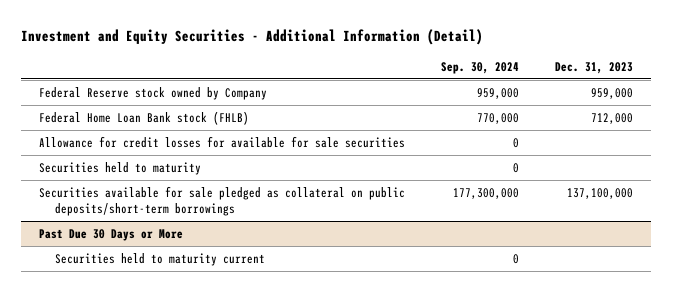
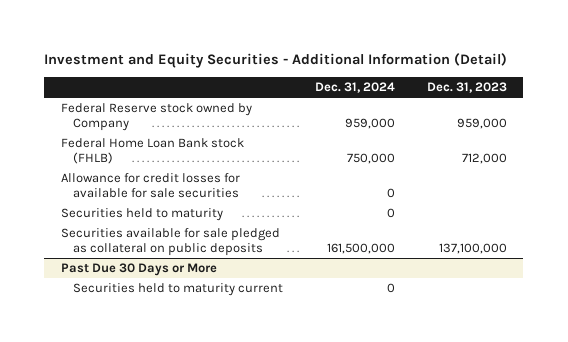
[441,61,520,74] Sep. 30, 2024 -> none
none -> [314,82,395,94] Dec. 31, 2024
[39,186,406,216] Securities available for sale pledged as collateral on public deposits/short-term borrowings -> [60,228,280,256] Securities available for sale pledged as collateral on public deposits

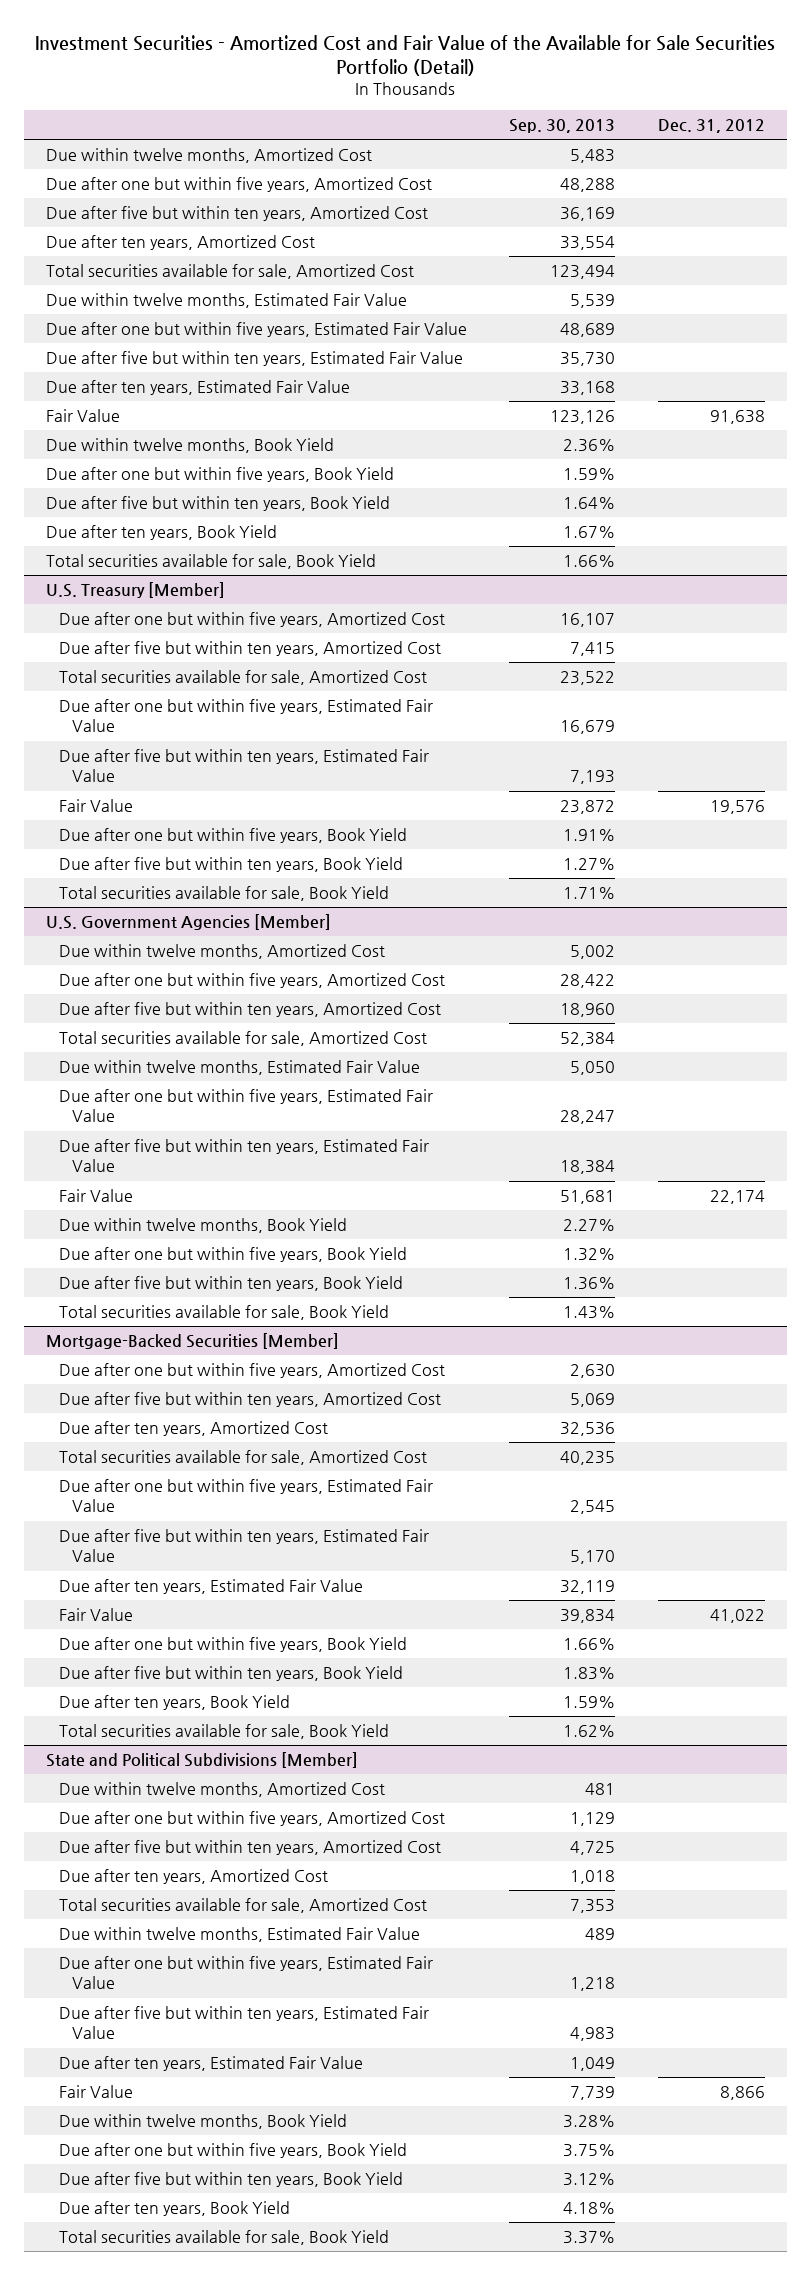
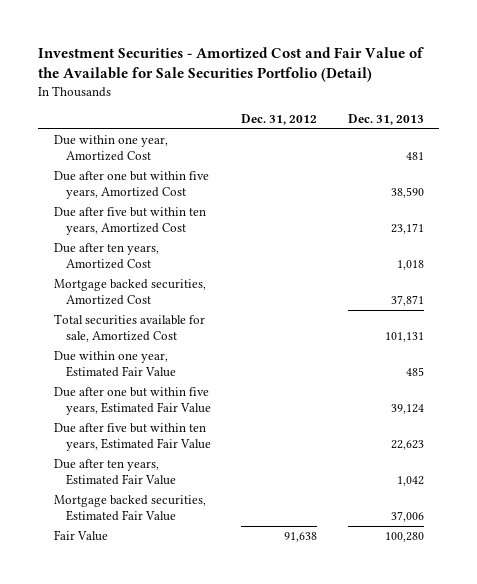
[509,118,616,133] Sep. 30, 2013 -> none
none -> [347,113,424,125] Dec. 31, 2013
[45,148,372,164] Due within twelve months, Amortized Cost -> [53,135,168,161] Due within one year, Amortized Cost
none -> [53,279,206,305] Mortgage backed securities, Amortized Cost
[45,293,407,309] Due within twelve months, Estimated Fair Value -> [53,351,176,377] Due within one year, Estimated Fair Value
none -> [53,495,206,521] Mortgage backed securities, Estimated Fair Value
[45,438,334,454] Due within twelve months, Book Yield -> none
[45,467,394,483] Due after one but within five years, Book Yield -> none
[45,496,390,512] Due after five but within ten years, Book Yield -> none
[45,525,277,541] Due after ten years, Book Yield -> none
[45,554,376,570] Total securities available for sale, Book Yield -> none
[45,582,225,599] U.S. Treasury [Member] -> none
[58,612,445,628] Due after one but within five years, Amortized Cost -> none
[58,641,441,657] Due after five but within ten years, Amortized Cost -> none
[58,670,427,686] Total securities available for sale, Amortized Cost -> none
[58,699,433,733] Due after one but within five years, Estimated Fair Value -> none
[58,749,429,783] Due after five but within ten years, Estimated Fair Value -> none
[58,799,133,813] Fair Value -> none
[58,828,407,844] Due after one but within five years, Book Yield -> none
[58,857,403,873] Due after five but within ten years, Book Yield -> none
[58,886,389,902] Total securities available for sale, Book Yield -> none
[45,914,331,931] U.S. Government Agencies [Member] -> none
[58,944,385,960] Due within twelve months, Amortized Cost -> none
[58,973,445,989] Due after one but within five years, Amortized Cost -> none
[58,1002,441,1018] Due after five but within ten years, Amortized Cost -> none
[58,1031,427,1047] Total securities available for sale, Amortized Cost -> none
[58,1060,420,1076] Due within twelve months, Estimated Fair Value -> none
[58,1089,433,1123] Due after one but within five years, Estimated Fair Value -> none
[58,1139,429,1173] Due after five but within ten years, Estimated Fair Value -> none
[58,1189,133,1203] Fair Value -> none
[58,1218,347,1234] Due within twelve months, Book Yield -> none
[58,1247,407,1263] Due after one but within five years, Book Yield -> none
[58,1276,403,1292] Due after five but within ten years, Book Yield -> none
[58,1305,389,1321] Total securities available for sale, Book Yield -> none
[45,1333,339,1350] Mortgage-Backed Securities [Member] -> none
[58,1363,445,1379] Due after one but within five years, Amortized Cost -> none
[58,1392,441,1408] Due after five but within ten years, Amortized Cost -> none
[58,1421,328,1437] Due after ten years, Amortized Cost -> none
[58,1450,427,1466] Total securities available for sale, Amortized Cost -> none
[58,1479,433,1513] Due after one but within five years, Estimated Fair Value -> none
[58,1529,429,1563] Due after five but within ten years, Estimated Fair Value -> none
[58,1579,363,1595] Due after ten years, Estimated Fair Value -> none
[58,1608,133,1622] Fair Value -> none
[58,1637,407,1653] Due after one but within five years, Book Yield -> none
[58,1666,403,1682] Due after five but within ten years, Book Yield -> none
[58,1695,290,1711] Due after ten years, Book Yield -> none
[58,1724,389,1740] Total securities available for sale, Book Yield -> none
[45,1752,358,1769] State and Political Subdivisions [Member] -> none
[58,1782,385,1798] Due within twelve months, Amortized Cost -> none
[58,1811,445,1827] Due after one but within five years, Amortized Cost -> none
[58,1840,441,1856] Due after five but within ten years, Amortized Cost -> none
[58,1869,328,1885] Due after ten years, Amortized Cost -> none
[58,1898,427,1914] Total securities available for sale, Amortized Cost -> none
[58,1927,420,1943] Due within twelve months, Estimated Fair Value -> none
[58,1956,433,1990] Due after one but within five years, Estimated Fair Value -> none
[58,2006,429,2040] Due after five but within ten years, Estimated Fair Value -> none
[58,2056,363,2072] Due after ten years, Estimated Fair Value -> none
[58,2085,133,2099] Fair Value -> none
[58,2114,347,2130] Due within twelve months, Book Yield -> none
[58,2143,407,2159] Due after one but within five years, Book Yield -> none
[58,2172,403,2188] Due after five but within ten years, Book Yield -> none
[58,2201,290,2217] Due after ten years, Book Yield -> none
[58,2230,389,2246] Total securities available for sale, Book Yield -> none

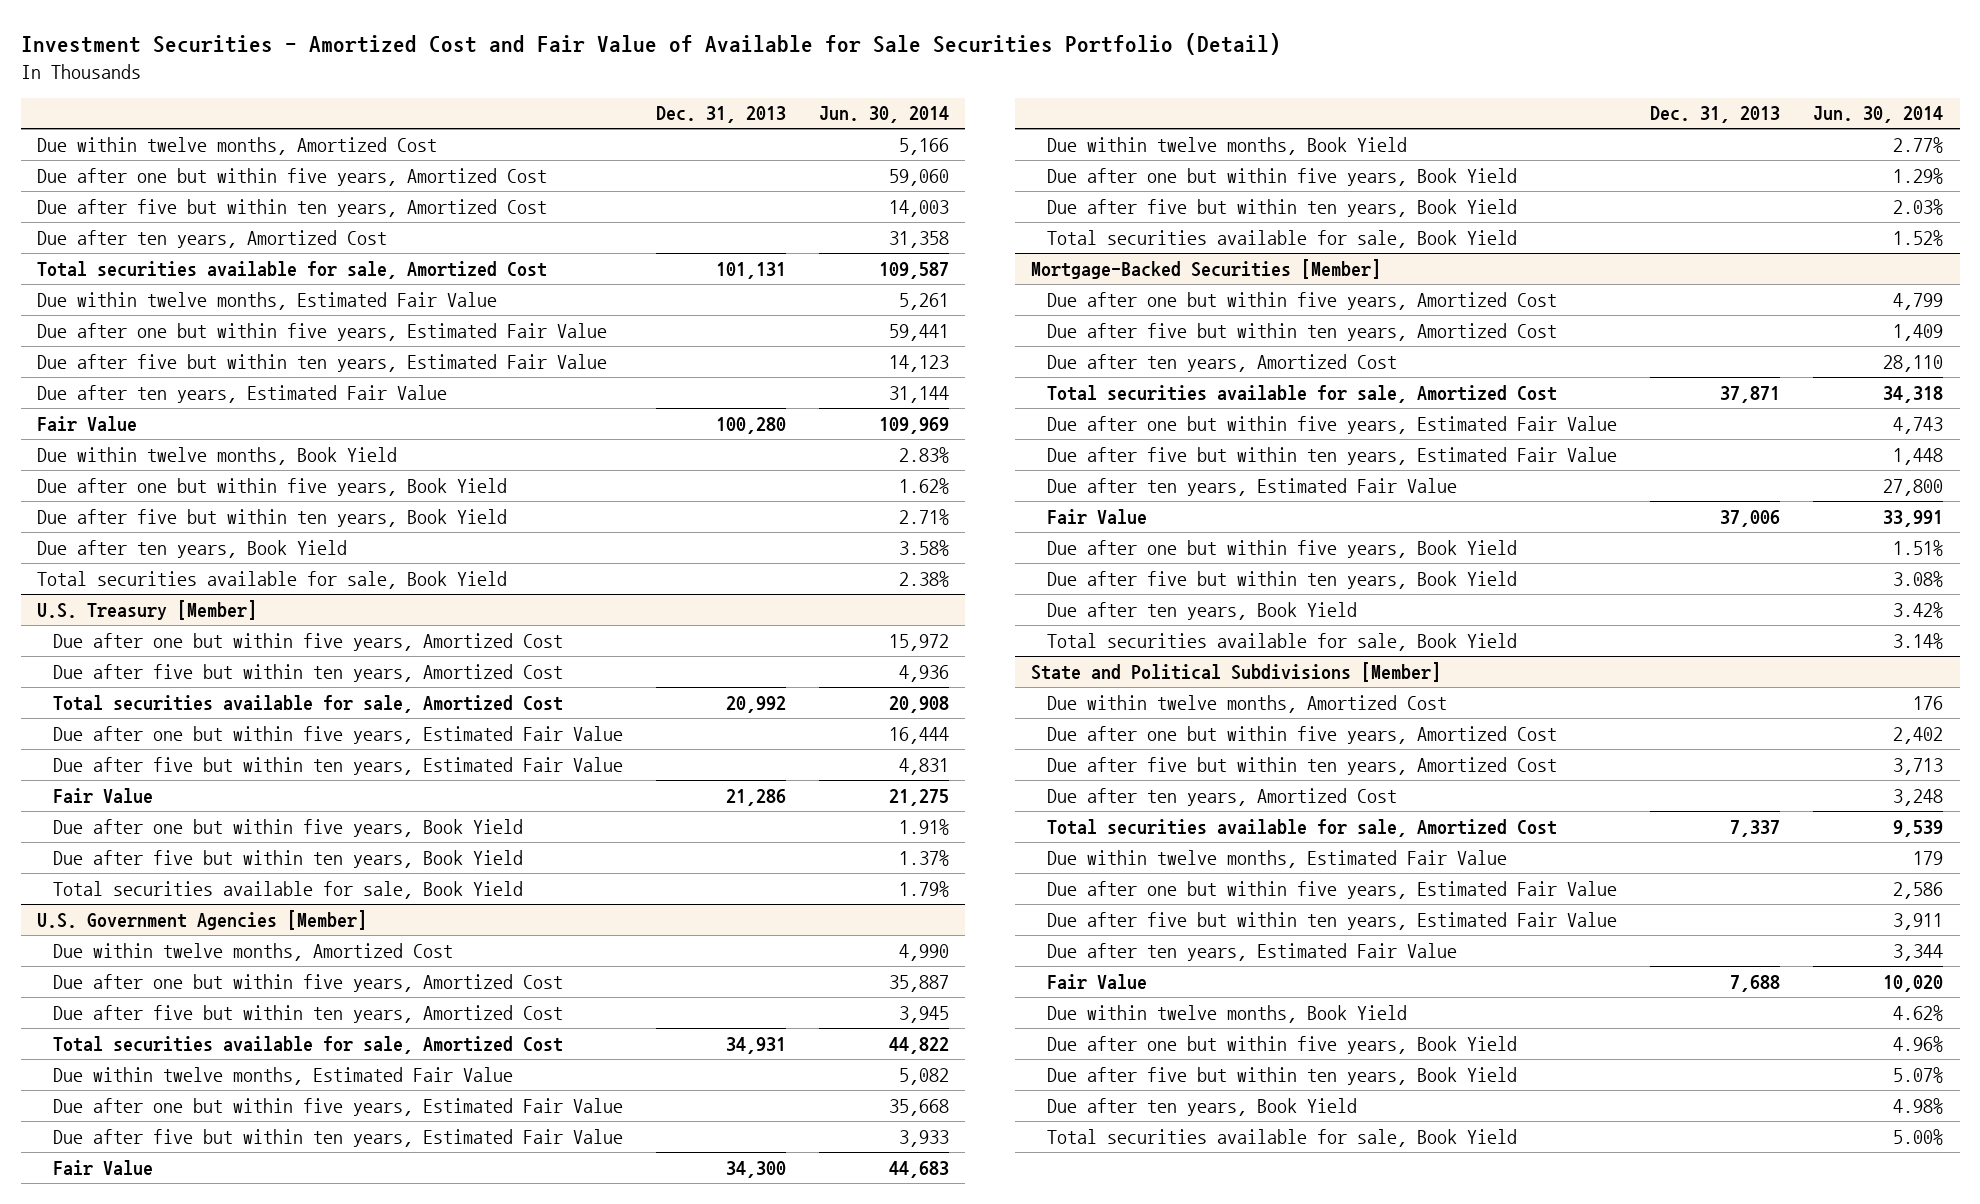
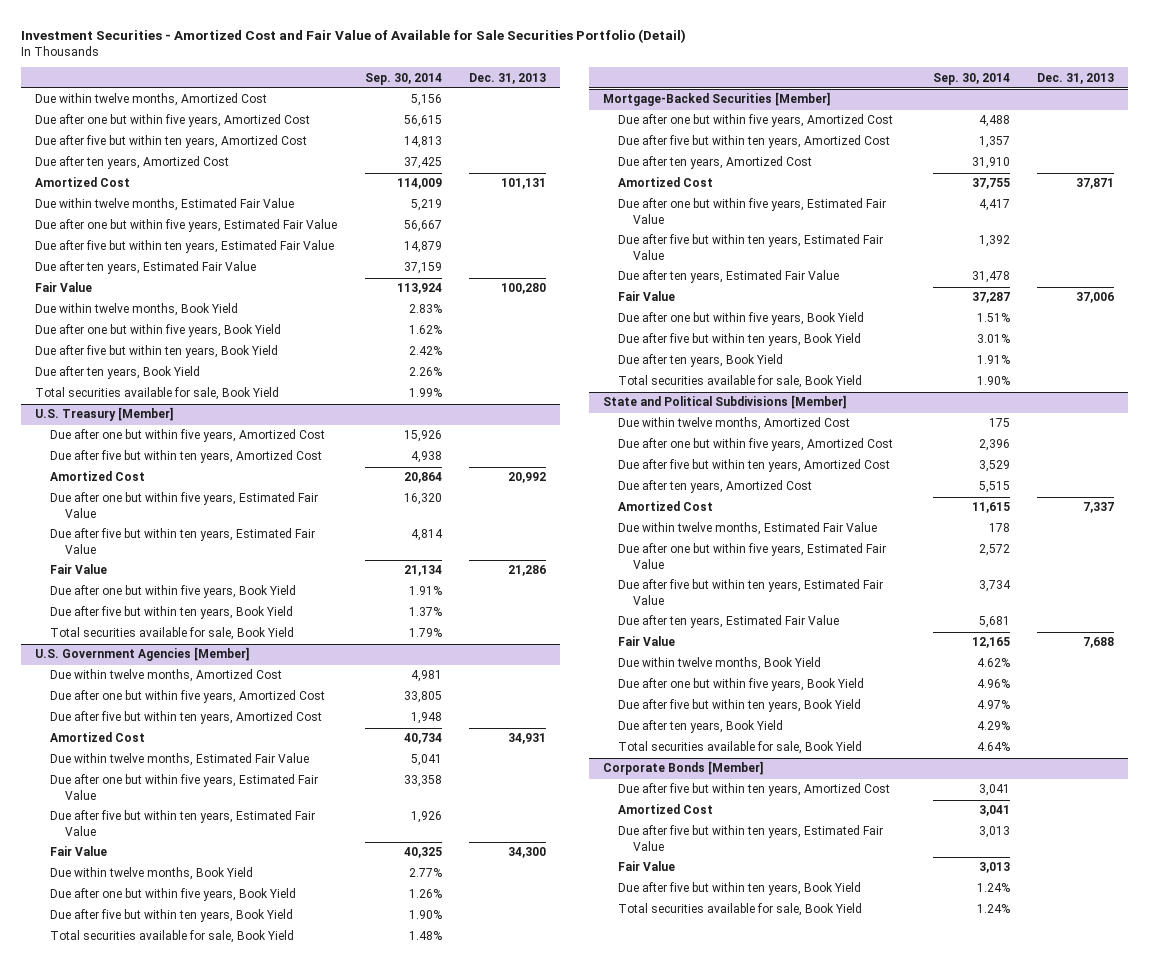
[818,106,949,124] Jun. 30, 2014 -> none
none -> [364,72,442,85] Sep. 30, 2014
[37,260,548,279] Total securities available for sale, Amortized Cost -> [35,177,131,188] Amortized Cost
[53,694,564,713] Total securities available for sale, Amortized Cost -> [50,471,146,482] Amortized Cost
[53,1035,564,1054] Total securities available for sale, Amortized Cost -> [50,732,146,743] Amortized Cost
[1047,384,1558,403] Total securities available for sale, Amortized Cost -> [618,177,714,188] Amortized Cost
[1047,818,1558,837] Total securities available for sale, Amortized Cost -> [618,501,714,512] Amortized Cost
none -> [603,761,764,776] Corporate Bonds [Member]
none -> [618,783,891,797] Due after five but within ten years, Amortized Cost
none -> [618,804,714,815] Amortized Cost
none -> [618,825,884,851] Due after five but within ten years, Estimated Fair Value
none -> [618,861,676,872] Fair Value
none -> [618,882,862,896] Due after five but within ten years, Book Yield
none -> [618,903,863,917] Total securities available for sale, Book Yield

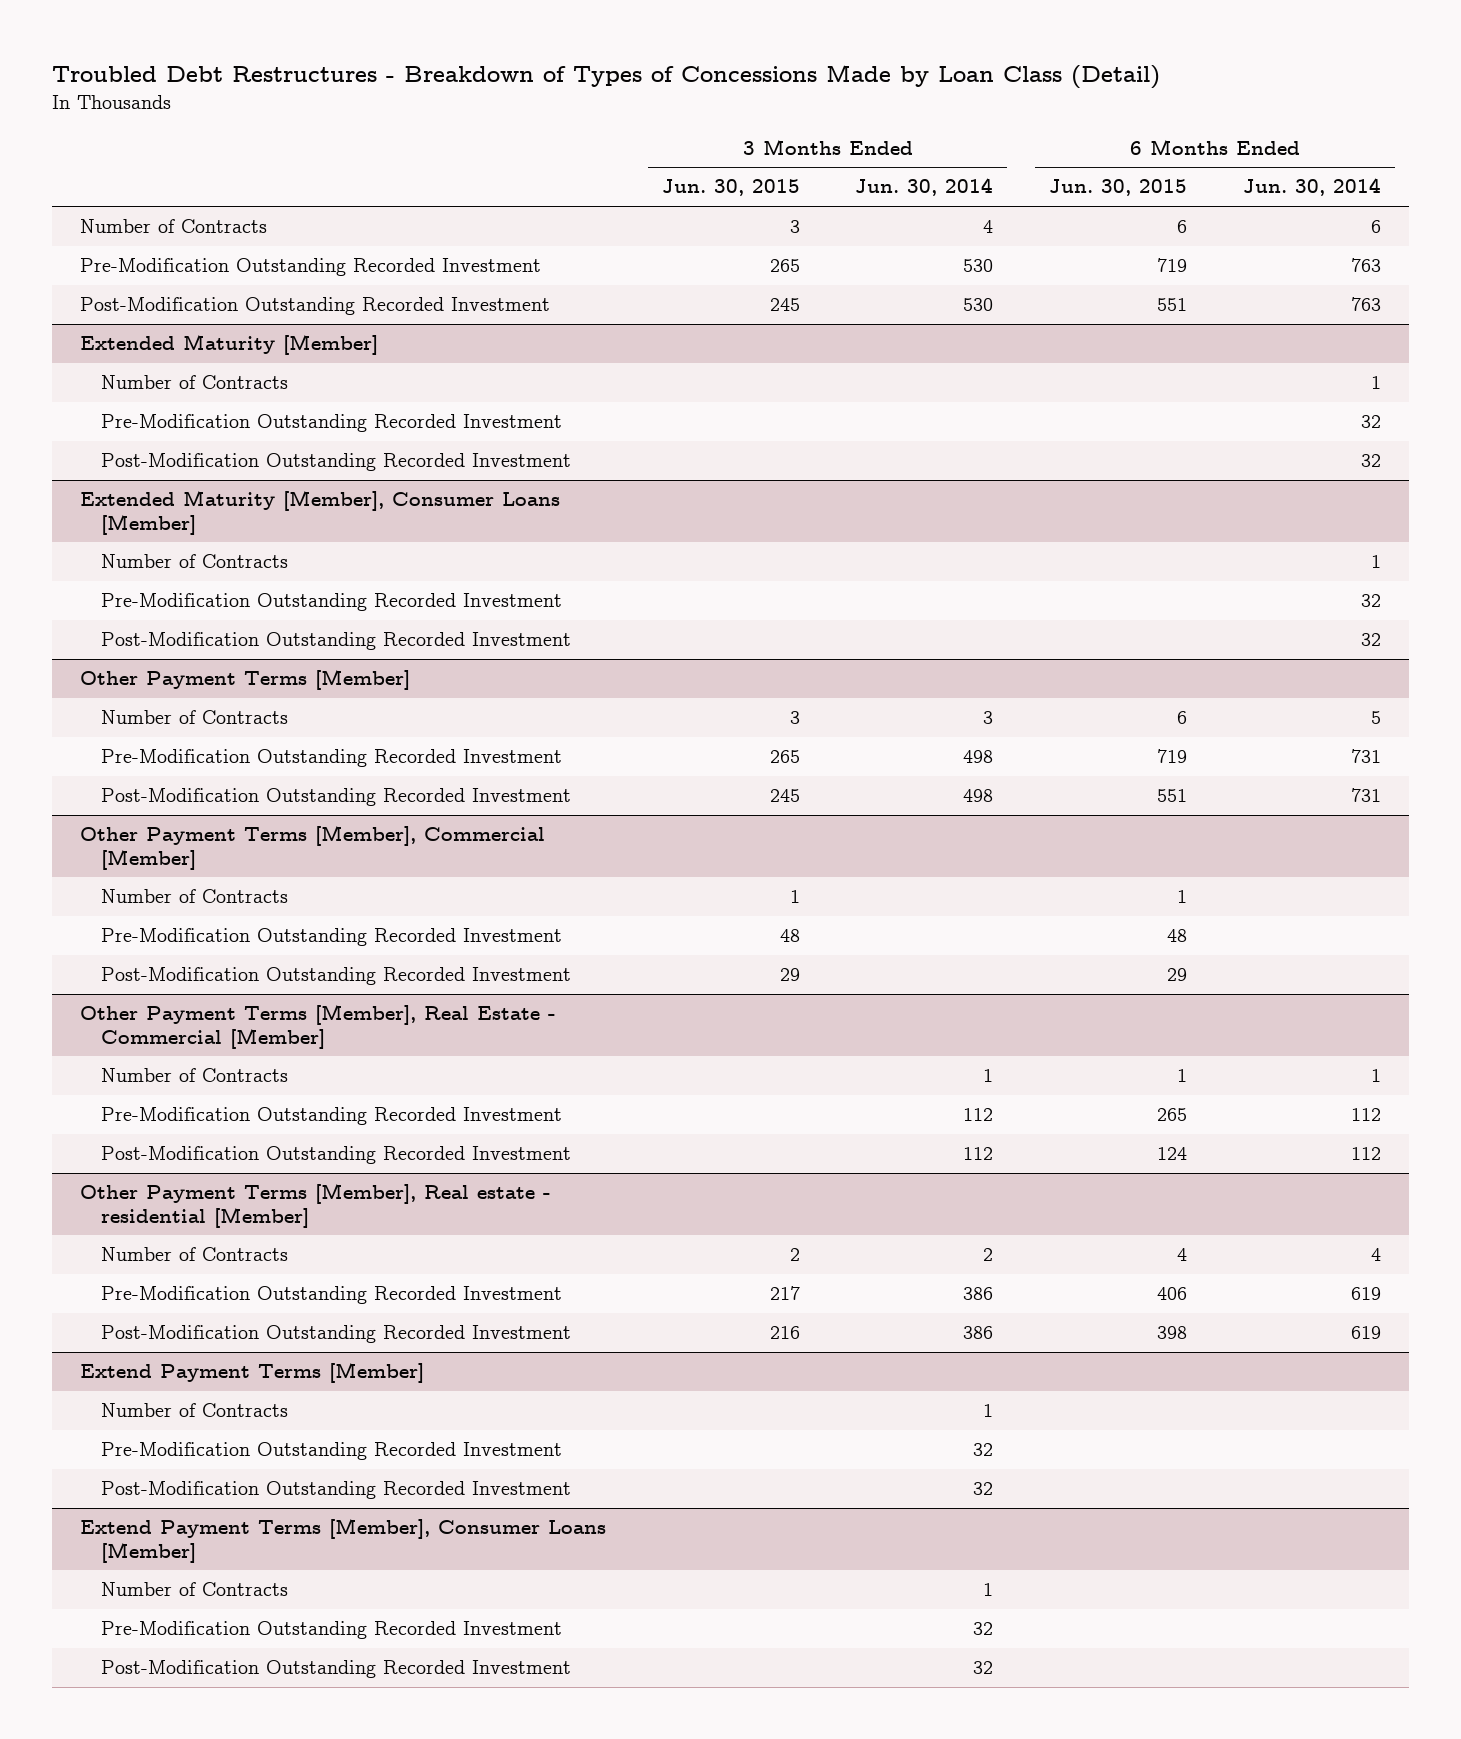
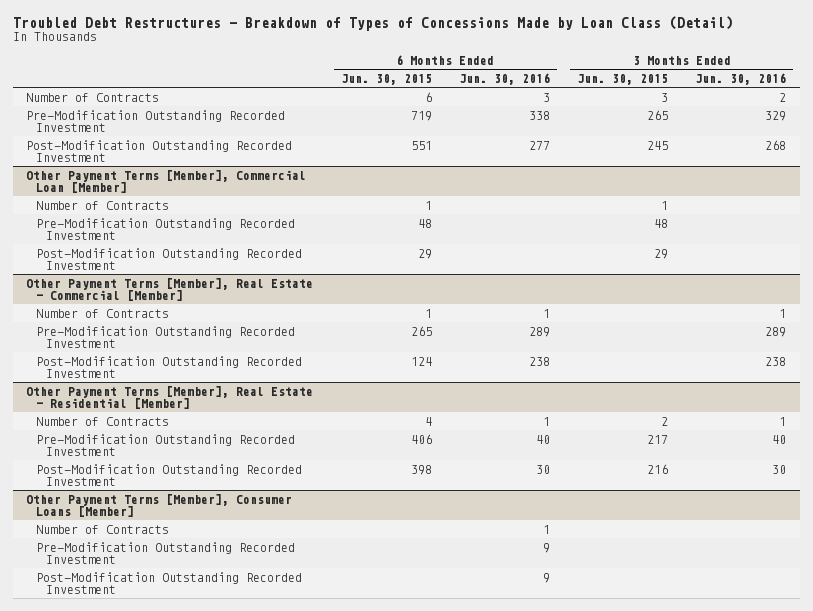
[855,178,994,197] Jun. 30, 2014 -> none
[1243,178,1382,197] Jun. 30, 2014 -> none
none -> [458,72,550,85] Jun. 30, 2016
none -> [695,72,787,85] Jun. 30, 2016
[79,334,378,356] Extended Maturity [Member] -> none
[100,375,288,390] Number of Contracts -> none
[100,414,562,433] Pre-Modification Outstanding Recorded Investment -> none
[100,453,571,472] Post-Modification Outstanding Recorded Investment -> none
[79,490,560,535] Extended Maturity [Member], Consumer Loans [Member] -> none
[100,554,288,569] Number of Contracts -> none
[100,593,562,612] Pre-Modification Outstanding Recorded Investment -> none
[100,632,571,651] Post-Modification Outstanding Recorded Investment -> none
[79,669,410,691] Other Payment Terms [Member] -> none
[100,710,288,725] Number of Contracts -> none
[100,749,562,768] Pre-Modification Outstanding Recorded Investment -> none
[100,788,571,807] Post-Modification Outstanding Recorded Investment -> none
[79,825,545,870] Other Payment Terms [Member], Commercial [Member] -> [26,169,307,193] Other Payment Terms [Member], Commercial Loan [Member]
[79,1183,551,1228] Other Payment Terms [Member], Real estate - residential [Member] -> [26,385,314,409] Other Payment Terms [Member], Real Estate - Residential [Member]
[79,1362,424,1384] Extend Payment Terms [Member] -> none
[100,1403,288,1418] Number of Contracts -> none
[100,1442,562,1461] Pre-Modification Outstanding Recorded Investment -> none
[100,1481,571,1500] Post-Modification Outstanding Recorded Investment -> none
[79,1518,606,1563] Extend Payment Terms [Member], Consumer Loans [Member] -> [26,493,293,517] Other Payment Terms [Member], Consumer Loans [Member]

